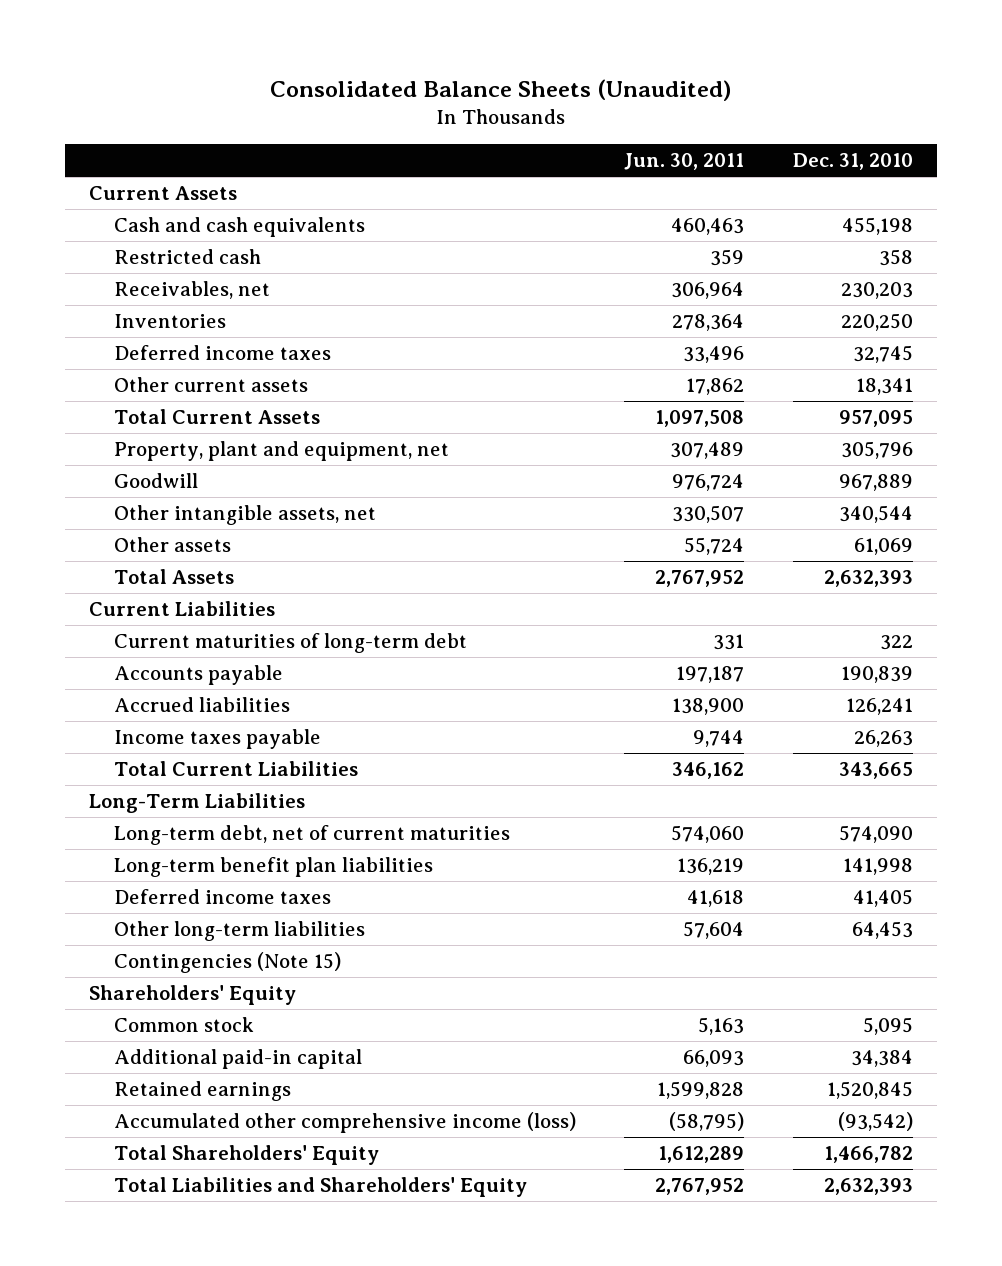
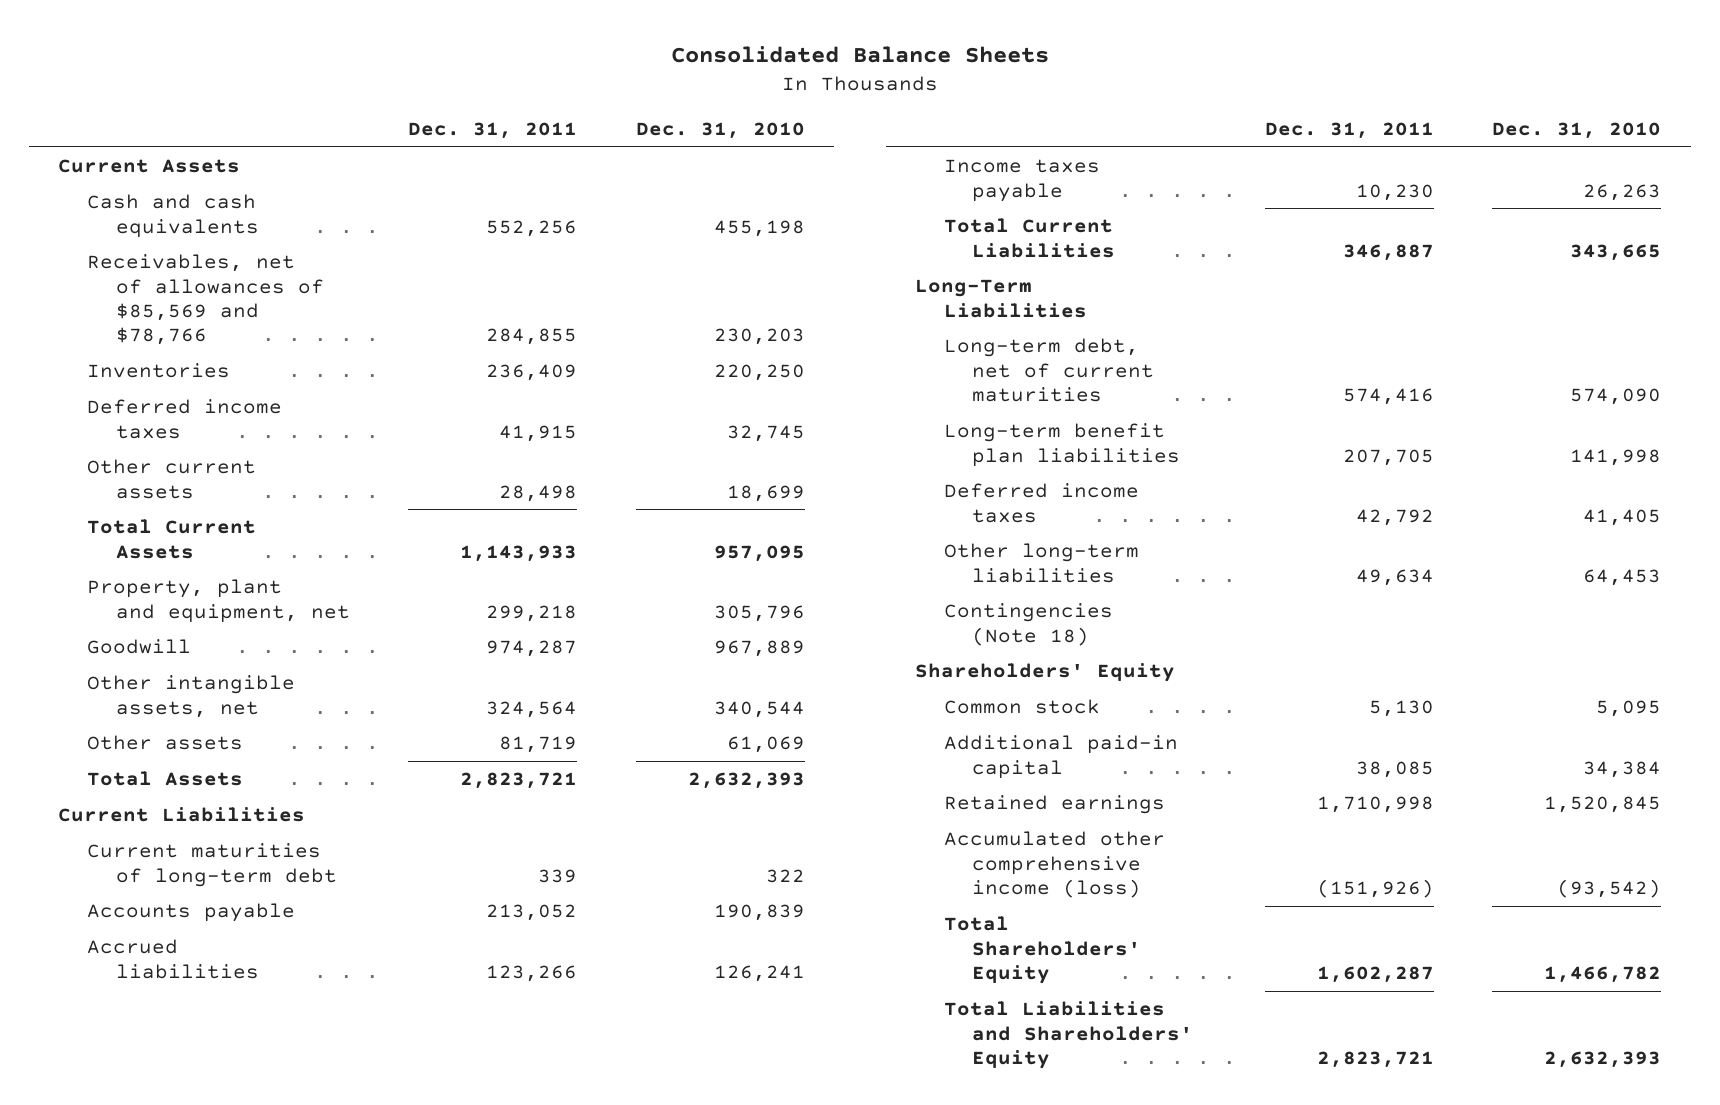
[269,78,731,101] Consolidated Balance Sheets (Unaudited) -> [670,45,1049,63] Consolidated Balance Sheets
[624,153,745,171] Jun. 30, 2011 -> none
none -> [408,121,578,139] Dec. 31, 2011
[113,249,261,265] Restricted cash -> none
[113,281,270,300] Receivables, net -> [87,254,324,346] Receivables, net of allowances of $85,569 and $78,766
[855,378,913,396] 18,341 -> [726,484,805,502] 18,699
[113,952,341,974] Contingencies (Note 15) -> [943,603,1113,646] Contingencies (Note 18)

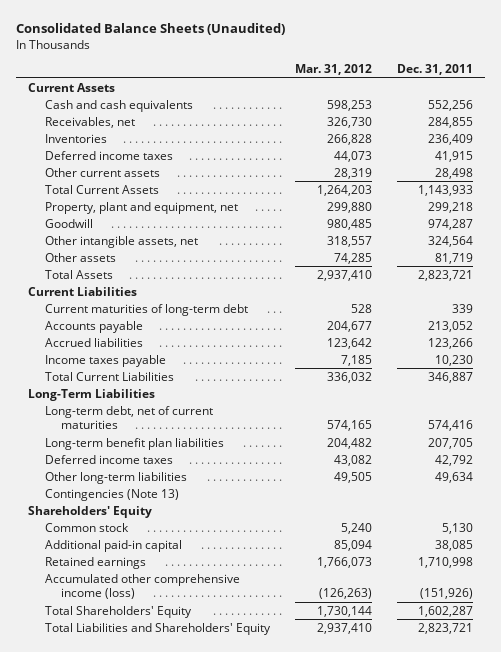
[670,45,1049,63] Consolidated Balance Sheets -> [15,23,285,36] Consolidated Balance Sheets (Unaudited)
[635,121,805,139] Dec. 31, 2010 -> none
none -> [294,64,372,76] Mar. 31, 2012
[87,254,324,346] Receivables, net of allowances of $85,569 and $78,766 -> [44,116,135,128] Receivables, net
[943,603,1113,646] Contingencies (Note 18) -> [44,488,179,501] Contingencies (Note 13)

